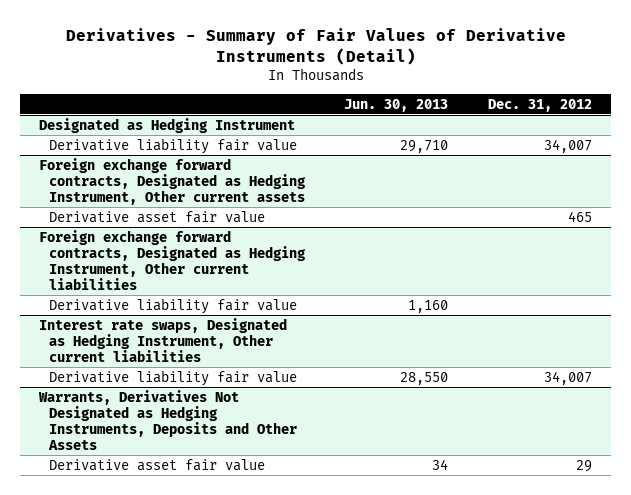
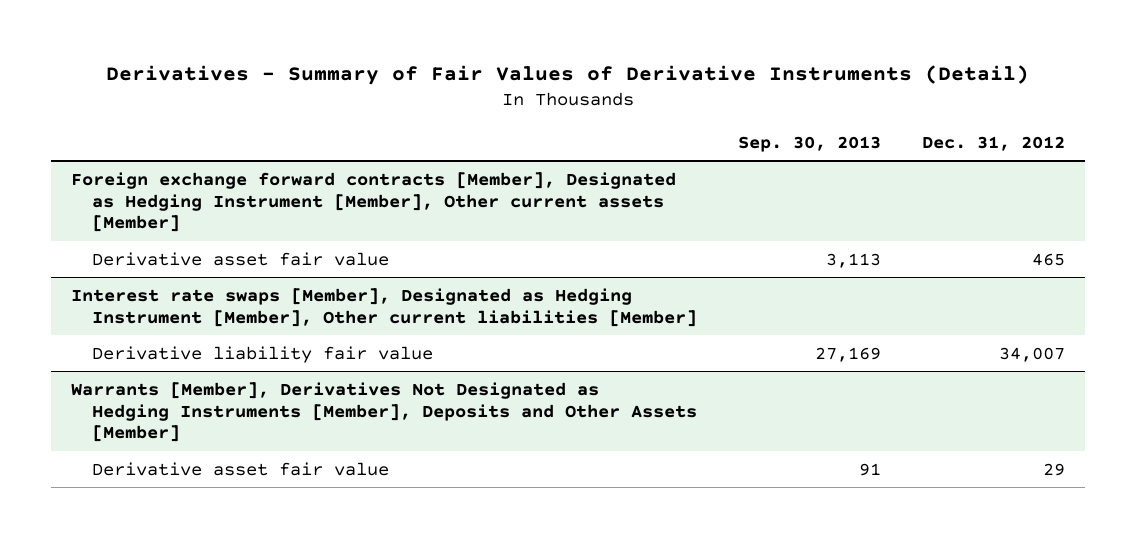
[344,98,449,112] Jun. 30, 2013 -> none
none -> [738,135,882,152] Sep. 30, 2013
[39,117,296,133] Designated as Hedging Instrument -> none
[49,137,298,154] Derivative liability fair value -> none
[39,157,307,205] Foreign exchange forward contracts, Designated as Hedging Instrument, Other current assets -> [70,171,676,233] Foreign exchange forward contracts [Member], Designated as Hedging Instrument [Member], Other current assets [Member]
[39,229,307,290] Foreign exchange forward contracts, Designated as Hedging Instrument, Other current liabilities -> none
[49,297,298,314] Derivative liability fair value -> none
[39,317,288,362] Interest rate swaps, Designated as Hedging Instrument, Other current liabilities -> [70,287,698,327] Interest rate swaps [Member], Designated as Hedging Instrument [Member], Other current liabilities [Member]
[38,389,298,450] Warrants, Derivatives Not Designated as Hedging Instruments, Deposits and Other Assets -> [70,381,698,443] Warrants [Member], Derivatives Not Designated as Hedging Instruments [Member], Deposits and Other Assets [Member]

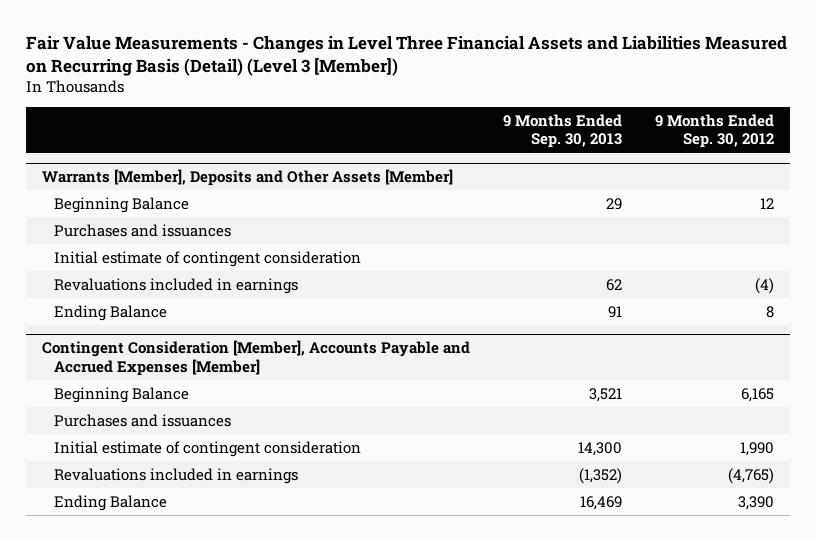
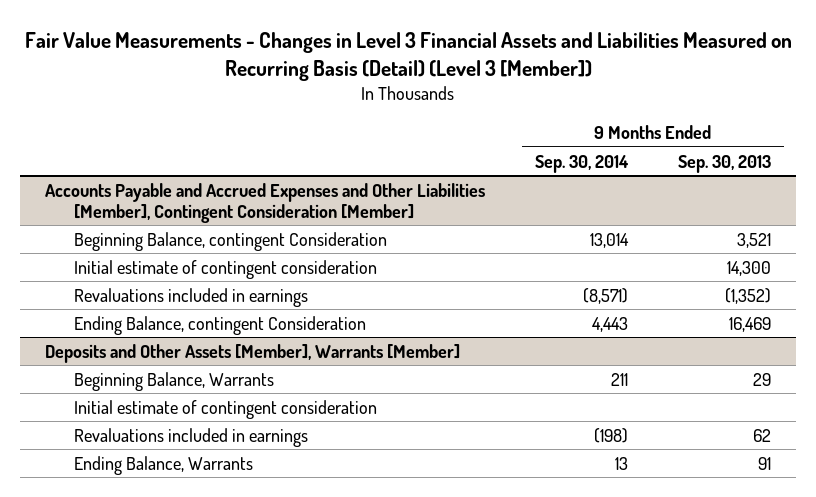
[25,35,787,76] Fair Value Measurements - Changes in Level Three Financial Assets and Liabilities Measured on Recurring Basis (Detail) (Level 3 [Member]) -> [24,31,792,81] Fair Value Measurements - Changes in Level 3 Financial Assets and Liabilities Measured on Recurring Basis (Detail) (Level 3 [Member])
[654,113,774,149] 9 Months Ended Sep. 30, 2012 -> none
none -> [534,154,629,173] Sep. 30, 2014
[42,169,454,187] Warrants [Member], Deposits and Other Assets [Member] -> none
[54,196,190,213] Beginning Balance -> none
[54,223,232,237] Purchases and issuances -> none
[54,250,362,267] Initial estimate of contingent consideration -> none
[54,277,299,294] Revaluations included in earnings -> none
[54,304,168,321] Ending Balance -> none
[54,413,232,427] Purchases and issuances -> none
[42,340,471,376] Contingent Consideration [Member], Accounts Payable and Accrued Expenses [Member] -> [44,182,485,223] Accounts Payable and Accrued Expenses and Other Liabilities [Member], Contingent Consideration [Member]
[54,386,190,403] Beginning Balance -> [73,231,387,251] Beginning Balance, contingent Consideration
none -> [73,315,366,335] Ending Balance, contingent Consideration
none -> [44,343,460,363] Deposits and Other Assets [Member], Warrants [Member]
[54,494,168,511] Ending Balance -> [73,371,274,391] Beginning Balance, Warrants
[579,495,622,510] 16,469 -> [753,372,772,386] 29
none -> [73,399,377,419] Initial estimate of contingent consideration
none -> [73,427,308,447] Revaluations included in earnings
none -> [73,455,253,475] Ending Balance, Warrants

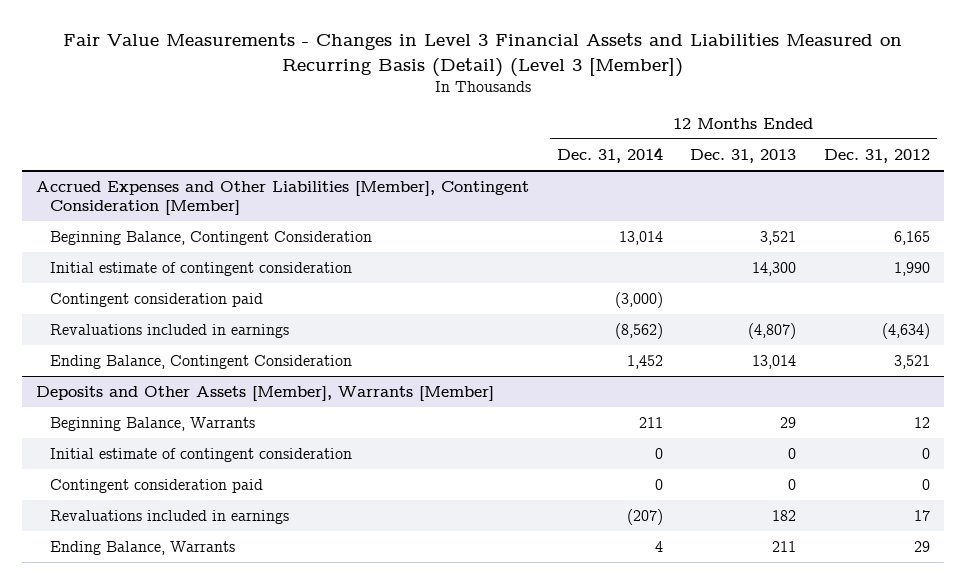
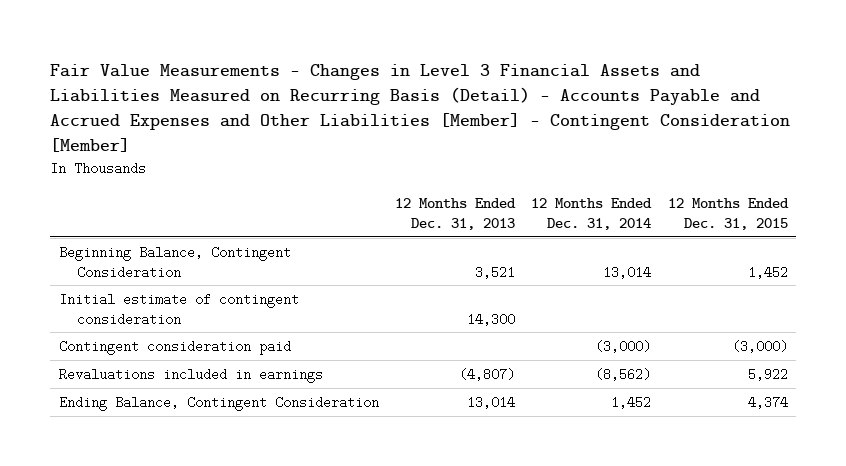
[62,33,902,77] Fair Value Measurements - Changes in Level 3 Financial Assets and Liabilities Measured on Recurring Basis (Detail) (Level 3 [Member]) -> [50,63,791,153] Fair Value Measurements - Changes in Level 3 Financial Assets and Liabilities Measured on Recurring Basis (Detail) - Accounts Payable and Accrued Expenses and Other Liabilities [Member] - Contingent Consideration [Member]
[823,148,930,163] Dec. 31, 2012 -> none
none -> [667,198,789,230] 12 Months Ended Dec. 31, 2015
[35,180,529,215] Accrued Expenses and Other Liabilities [Member], Contingent Consideration [Member] -> none
[35,385,494,401] Deposits and Other Assets [Member], Warrants [Member] -> none
[49,416,255,431] Beginning Balance, Warrants -> none
[49,447,352,462] Initial estimate of contingent consideration -> none
[49,478,263,493] Contingent consideration paid -> none
[49,509,289,524] Revaluations included in earnings -> none
[49,540,235,555] Ending Balance, Warrants -> none

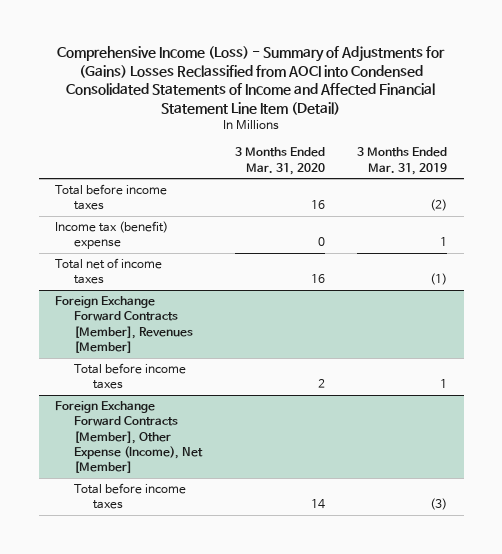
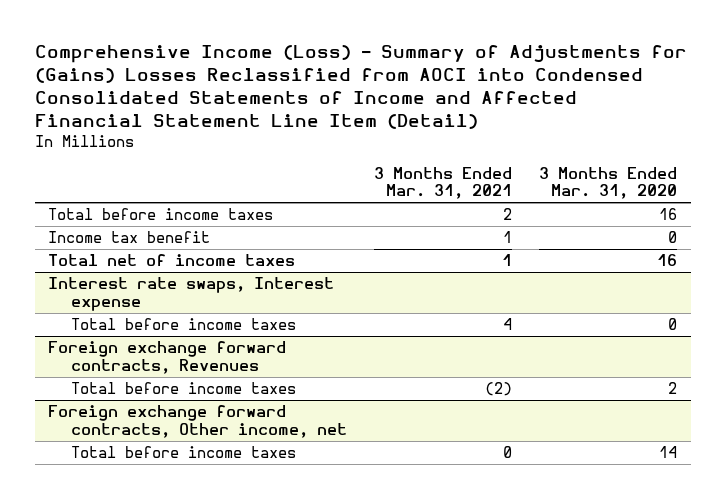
[357,147,448,175] 3 Months Ended Mar. 31, 2019 -> none
none -> [374,166,513,200] 3 Months Ended Mar. 31, 2021
[54,221,168,250] Income tax (benefit) expense -> [48,231,211,244] Income tax benefit
none -> [48,277,335,311] Interest rate swaps, Interest expense
none -> [71,318,297,331] Total before income taxes
[54,296,193,354] Foreign Exchange Forward Contracts [Member], Revenues [Member] -> [48,341,287,374] Foreign exchange forward contracts, Revenues
[54,401,203,474] Foreign Exchange Forward Contracts [Member], Other Expense (Income), Net [Member] -> [48,405,348,438] Foreign exchange forward contracts, Other income, net

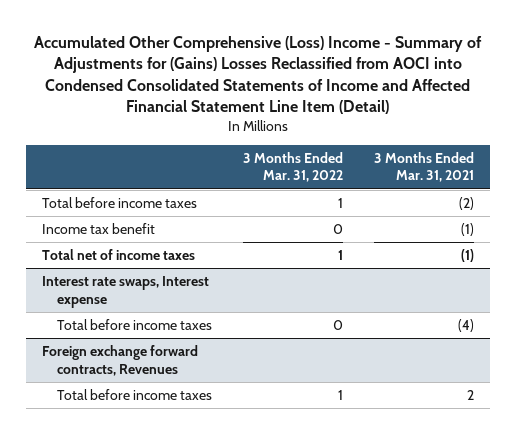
[34,44,687,129] Comprehensive Income (Loss) - Summary of Adjustments for (Gains) Losses Reclassified from AOCI into Condensed Consolidated Statements of Income and Affected Financial Statement Line Item (Detail) -> [34,35,483,115] Accumulated Other Comprehensive (Loss) Income - Summary of Adjustments for (Gains) Losses Reclassified from AOCI into Condensed Consolidated Statements of Income and Affected Financial Statement Line Item (Detail)
[539,166,678,200] 3 Months Ended Mar. 31, 2020 -> none
none -> [243,151,344,183] 3 Months Ended Mar. 31, 2022
[503,208,513,221] 2 -> [459,196,475,210] (2)
[503,231,513,244] 1 -> [461,222,475,236] (1)
[502,254,513,267] 1 -> [461,248,475,262] (1)
[503,318,513,331] 4 -> [458,318,475,332] (4)
[48,405,348,438] Foreign exchange forward contracts, Other income, net -> none
[71,446,297,459] Total before income taxes -> none
[485,382,513,397] (2) -> [467,389,475,400] 2

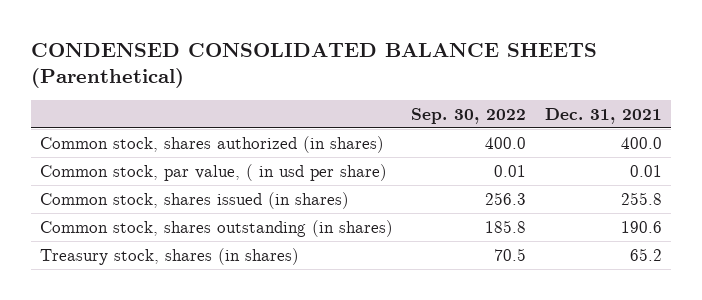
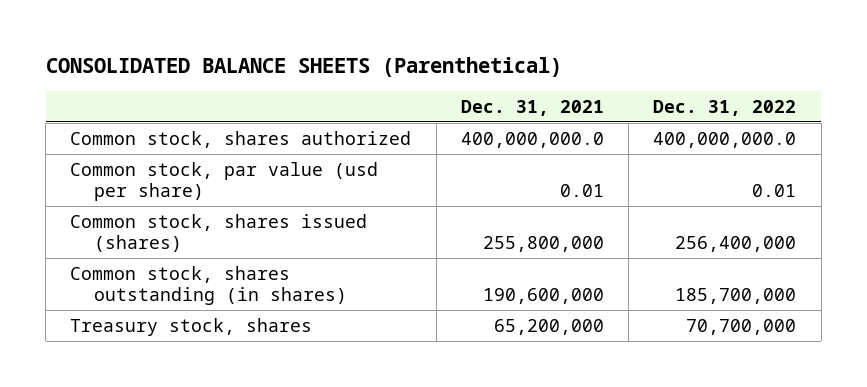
[31,43,598,89] CONDENSED CONSOLIDATED BALANCE SHEETS (Parenthetical) -> [45,57,562,78] CONSOLIDATED BALANCE SHEETS (Parenthetical)
[411,107,527,124] Sep. 30, 2022 -> none
none -> [653,100,797,117] Dec. 31, 2022
[40,135,385,153] Common stock, shares authorized (in shares) -> [70,130,412,148] Common stock, shares authorized
[620,136,662,149] 400.0 -> [460,131,604,148] 400,000,000.0
[40,163,388,181] Common stock, par value, ( in usd per share) -> [70,161,379,202] Common stock, par value (usd per share)
[40,191,350,209] Common stock, shares issued (in shares) -> [70,213,368,253] Common stock, shares issued (shares)
[620,191,662,205] 255.8 -> [482,236,604,253] 255,800,000
[620,220,662,233] 190.6 -> [482,288,604,305] 190,600,000
[40,247,300,265] Treasury stock, shares (in shares) -> [70,317,313,336] Treasury stock, shares
[629,247,662,261] 65.2 -> [493,318,604,335] 65,200,000

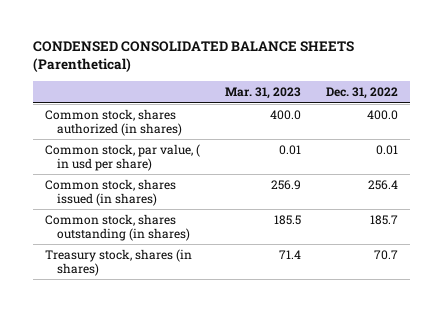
[45,57,562,78] CONSOLIDATED BALANCE SHEETS (Parenthetical) -> [32,41,354,73] CONDENSED CONSOLIDATED BALANCE SHEETS (Parenthetical)
[460,100,604,117] Dec. 31, 2021 -> none
none -> [225,87,302,100] Mar. 31, 2023
[70,130,412,148] Common stock, shares authorized -> [45,108,183,136] Common stock, shares authorized (in shares)
[653,131,797,148] 400,000,000.0 -> [366,109,398,120] 400.0
[70,161,379,202] Common stock, par value (usd per share) -> [45,143,201,171] Common stock, par value, ( in usd per share)
[70,213,368,253] Common stock, shares issued (shares) -> [45,178,177,206] Common stock, shares issued (in shares)
[675,236,797,253] 256,400,000 -> [367,179,398,190] 256.4
[675,288,797,305] 185,700,000 -> [369,214,398,225] 185.7
[70,317,313,336] Treasury stock, shares -> [45,248,193,276] Treasury stock, shares (in shares)
[686,318,797,335] 70,700,000 -> [373,249,398,260] 70.7

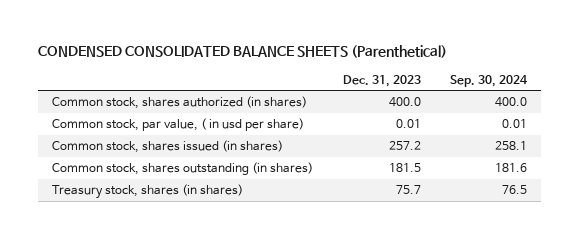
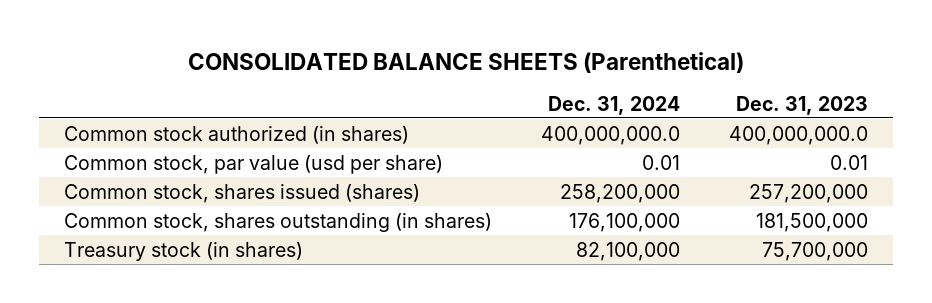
[37,45,447,59] CONDENSED CONSOLIDATED BALANCE SHEETS (Parenthetical) -> [188,51,745,73] CONSOLIDATED BALANCE SHEETS (Parenthetical)
[449,74,528,87] Sep. 30, 2024 -> none
none -> [548,95,681,115] Dec. 31, 2024
[52,96,308,110] Common stock, shares authorized (in shares) -> [63,125,409,144] Common stock authorized (in shares)
[388,97,421,108] 400.0 -> [729,125,869,145] 400,000,000.0
[52,118,305,132] Common stock, par value, ( in usd per share) -> [63,154,443,174] Common stock, par value (usd per share)
[52,140,284,154] Common stock, shares issued (in shares) -> [63,183,420,203] Common stock, shares issued (shares)
[388,141,421,151] 257.2 -> [749,183,869,203] 257,200,000
[388,163,421,173] 181.5 -> [756,212,869,232] 181,500,000
[52,184,244,200] Treasury stock, shares (in shares) -> [63,241,303,261] Treasury stock (in shares)
[395,185,421,195] 75.7 -> [762,241,869,261] 75,700,000

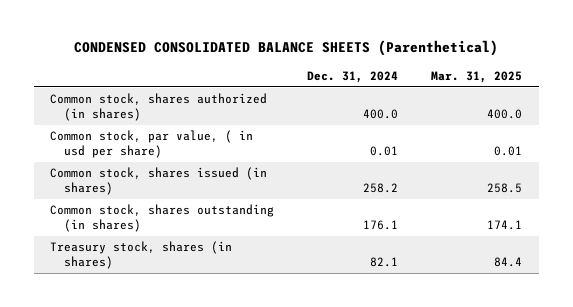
[188,51,745,73] CONSOLIDATED BALANCE SHEETS (Parenthetical) -> [74,40,499,57] CONDENSED CONSOLIDATED BALANCE SHEETS (Parenthetical)
[736,95,869,115] Dec. 31, 2023 -> none
none -> [431,70,523,83] Mar. 31, 2025
[63,125,409,144] Common stock authorized (in shares) -> [50,93,268,121] Common stock, shares authorized (in shares)
[541,125,681,145] 400,000,000.0 -> [363,108,399,119] 400.0
[63,154,443,174] Common stock, par value (usd per share) -> [50,130,254,158] Common stock, par value, ( in usd per share)
[63,183,420,203] Common stock, shares issued (shares) -> [50,167,268,195] Common stock, shares issued (in shares)
[560,183,681,203] 258,200,000 -> [363,182,399,193] 258.2
[569,212,681,232] 176,100,000 -> [363,219,399,230] 176.1
[63,241,303,261] Treasury stock (in shares) -> [50,241,233,269] Treasury stock, shares (in shares)
[576,241,681,261] 82,100,000 -> [370,256,399,267] 82.1

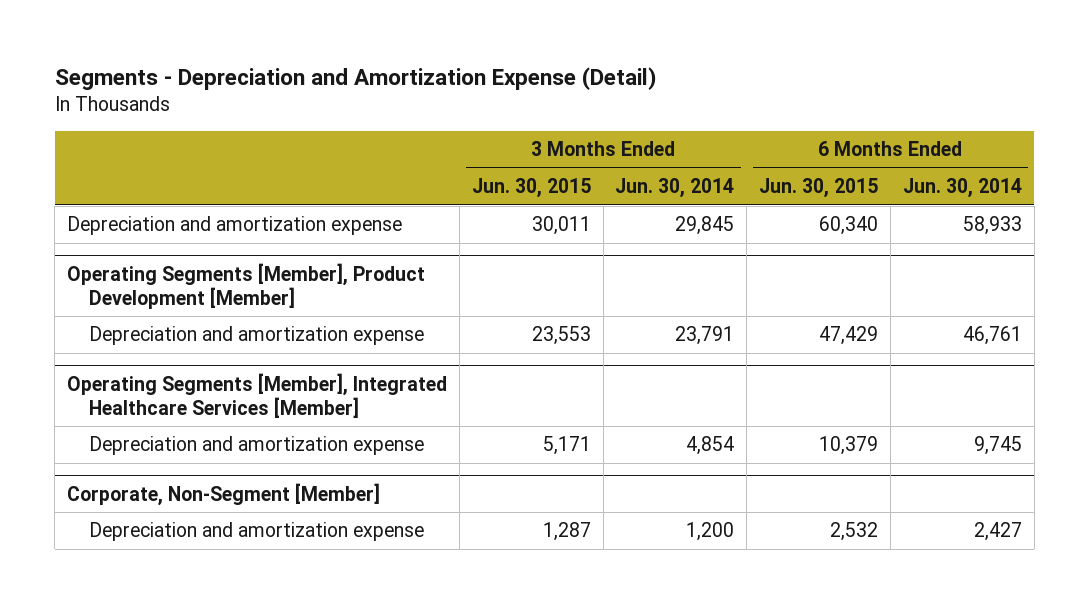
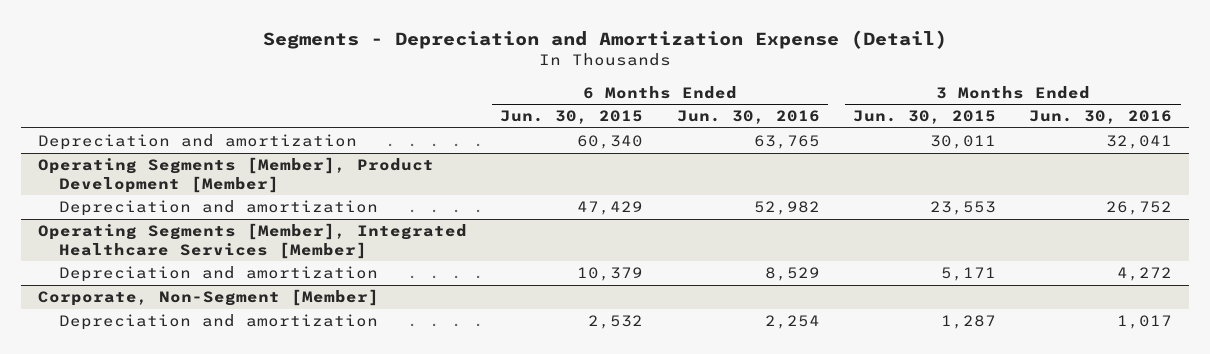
[615,177,735,198] Jun. 30, 2014 -> none
[902,177,1022,198] Jun. 30, 2014 -> none
none -> [676,110,820,125] Jun. 30, 2016
none -> [1029,110,1173,125] Jun. 30, 2016
[67,216,403,236] Depreciation and amortization expense -> [37,134,357,151] Depreciation and amortization
[89,326,425,346] Depreciation and amortization expense -> [58,200,378,217] Depreciation and amortization
[89,436,425,456] Depreciation and amortization expense -> [58,266,378,283] Depreciation and amortization
[89,522,425,542] Depreciation and amortization expense -> [58,314,378,331] Depreciation and amortization

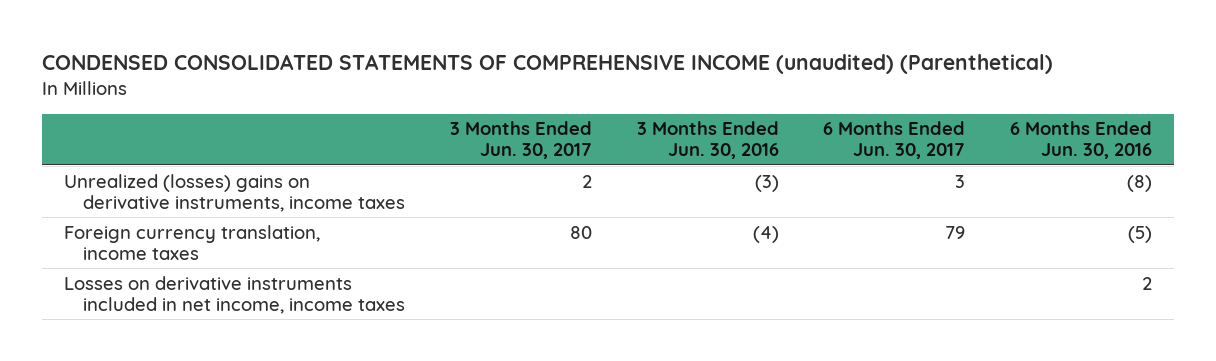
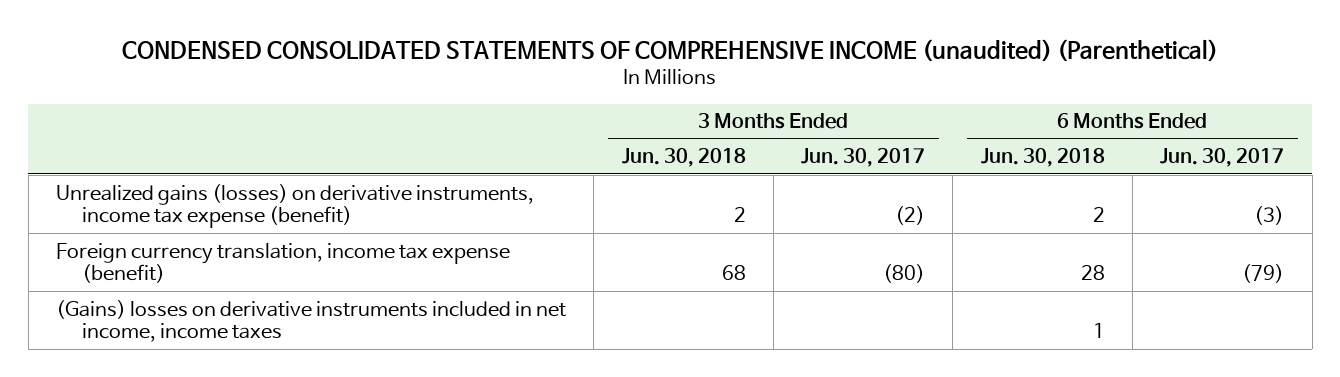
[636,121,779,160] 3 Months Ended Jun. 30, 2016 -> none
[1010,121,1153,160] 6 Months Ended Jun. 30, 2016 -> none
none -> [621,148,746,168] Jun. 30, 2018
none -> [980,148,1105,168] Jun. 30, 2018
[64,173,405,212] Unrealized (losses) gains on derivative instruments, income taxes -> [55,183,534,229] Unrealized gains (losses) on derivative instruments, income tax expense (benefit)
[581,174,592,188] 2 -> [895,206,926,226] (2)
[955,174,966,188] 3 -> [1254,206,1285,226] (3)
[64,224,321,260] Foreign currency translation, income taxes -> [55,242,510,284] Foreign currency translation, income tax expense (benefit)
[569,225,592,239] 80 -> [883,264,926,284] (80)
[945,225,966,239] 79 -> [1242,264,1285,284] (79)
[64,275,405,314] Losses on derivative instruments included in net income, income taxes -> [55,299,566,343] (Gains) losses on derivative instruments included in net income, income taxes

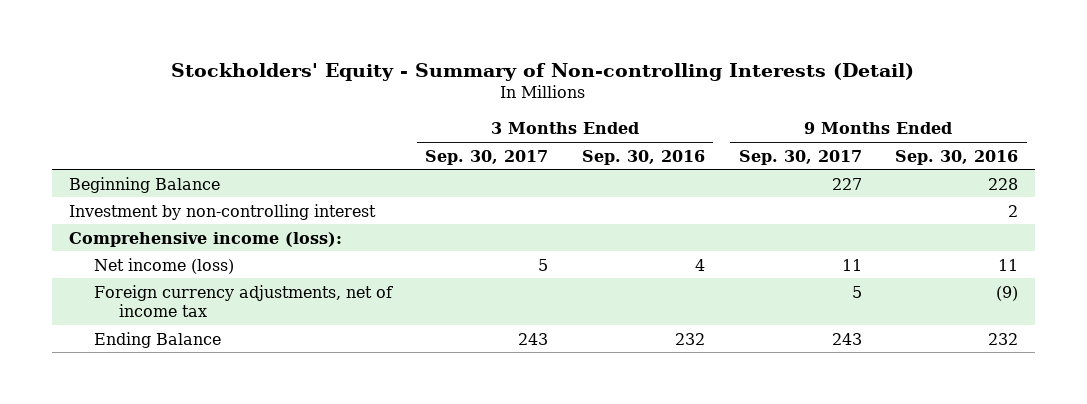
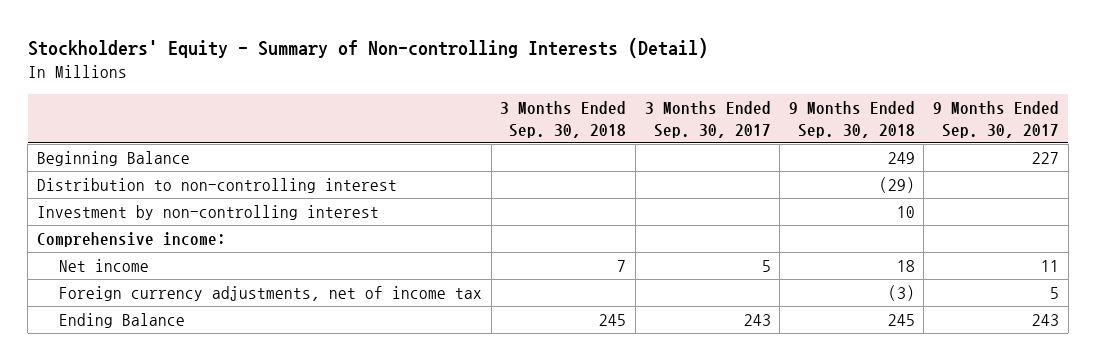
[581,149,705,165] Sep. 30, 2016 -> none
[895,149,1019,165] Sep. 30, 2016 -> none
none -> [500,101,627,138] 3 Months Ended Sep. 30, 2018
none -> [788,101,915,138] 9 Months Ended Sep. 30, 2018
none -> [36,177,397,193] Distribution to non-controlling interest
[68,231,342,247] Comprehensive income (loss): -> [36,231,226,247] Comprehensive income:
[93,257,234,274] Net income (loss) -> [59,258,150,272] Net income

